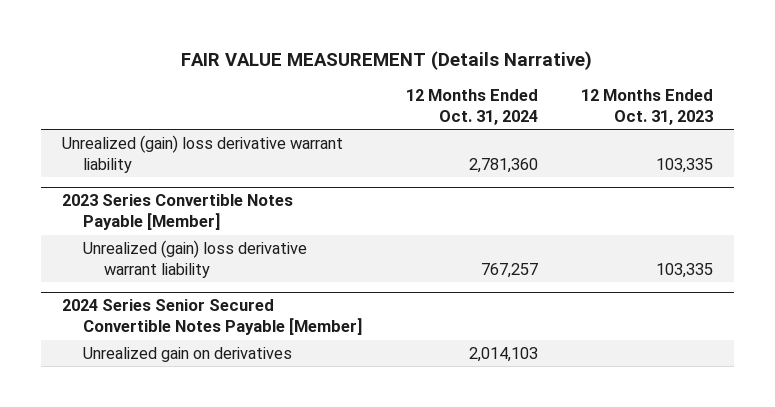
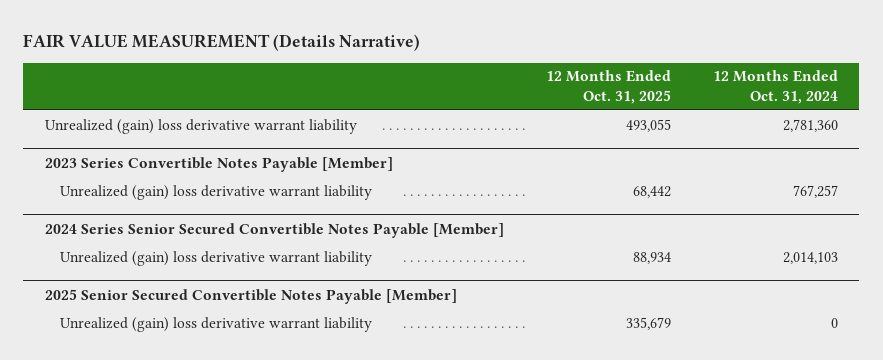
[580,89,713,126] 12 Months Ended Oct. 31, 2023 -> none
none -> [545,70,671,104] 12 Months Ended Oct. 31, 2025
[82,346,292,362] Unrealized gain on derivatives -> [59,250,372,266] Unrealized (gain) loss derivative warrant liability
none -> [44,288,457,304] 2025 Senior Secured Convertible Notes Payable [Member]
none -> [59,316,372,332] Unrealized (gain) loss derivative warrant liability

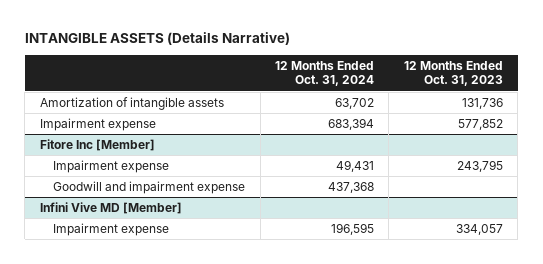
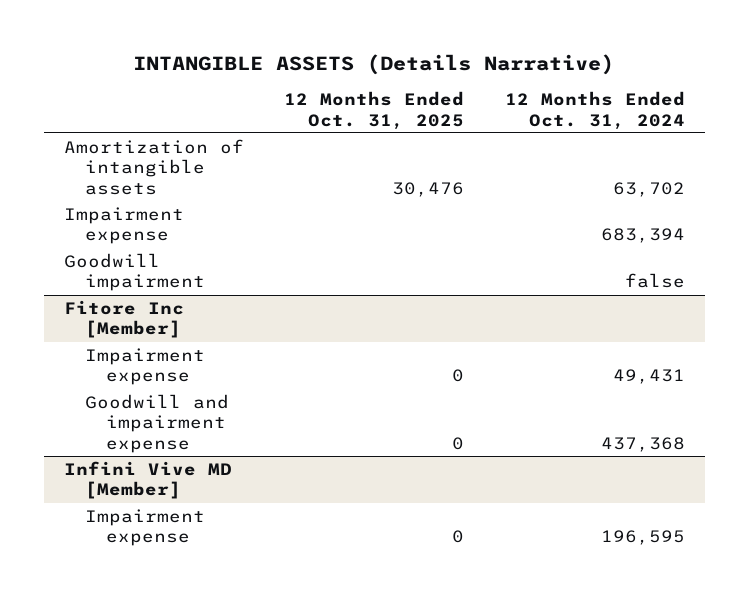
[403,60,503,87] 12 Months Ended Oct. 31, 2023 -> none
none -> [284,91,465,130] 12 Months Ended Oct. 31, 2025
none -> [64,252,206,292] Goodwill impairment

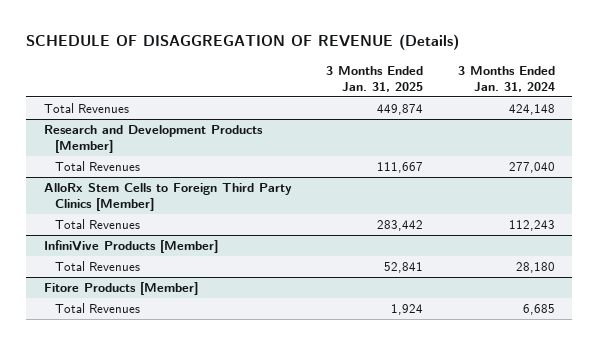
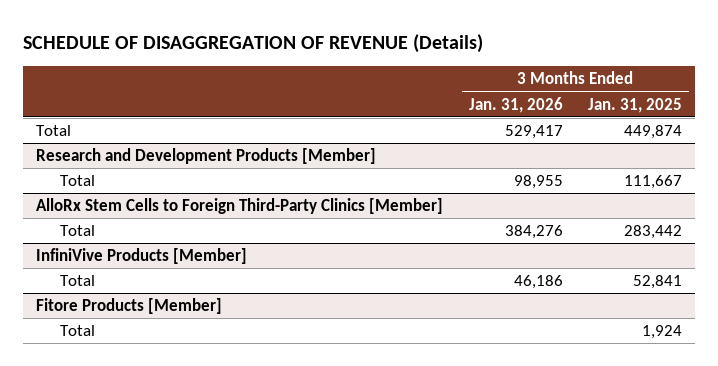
[457,65,555,92] 3 Months Ended Jan. 31, 2024 -> none
none -> [468,96,563,113] Jan. 31, 2026
[43,103,129,114] Total Revenues -> [35,125,71,137] Total
[54,161,140,172] Total Revenues -> [59,175,95,187] Total
[43,183,292,212] AlloRx Stem Cells to Foreign Third Party Clinics [Member] -> [35,198,443,215] AlloRx Stem Cells to Foreign Third-Party Clinics [Member]
[54,219,140,230] Total Revenues -> [59,225,95,237] Total
[54,261,140,272] Total Revenues -> [59,275,95,287] Total
[54,303,140,314] Total Revenues -> [59,325,95,337] Total

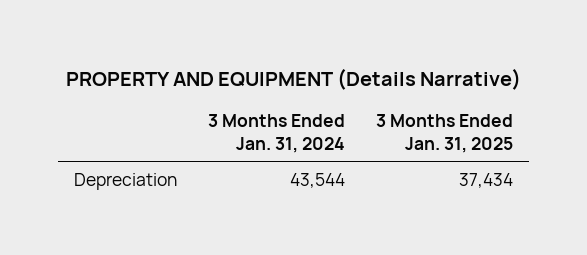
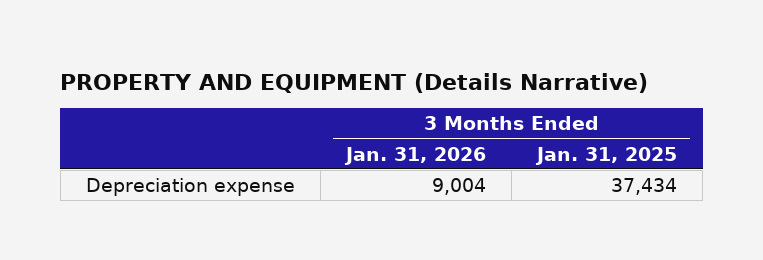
[208,114,346,154] 3 Months Ended Jan. 31, 2024 -> none
none -> [344,146,487,165] Jan. 31, 2026
[73,173,177,191] Depreciation -> [85,177,295,196] Depreciation expense

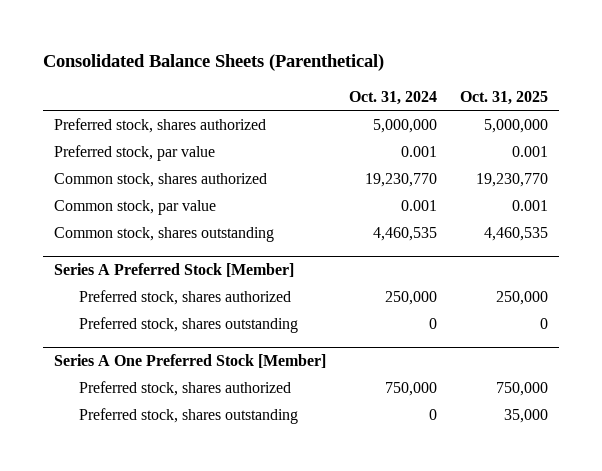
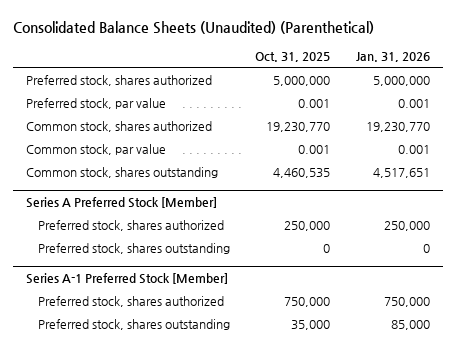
[42,54,384,72] Consolidated Balance Sheets (Parenthetical) -> [12,20,374,34] Consolidated Balance Sheets (Unaudited) (Parenthetical)
[348,90,437,105] Oct. 31, 2024 -> none
none -> [356,51,431,62] Jan. 31, 2026
[54,353,327,368] Series A One Preferred Stock [Member] -> [25,273,228,285] Series A-1 Preferred Stock [Member]

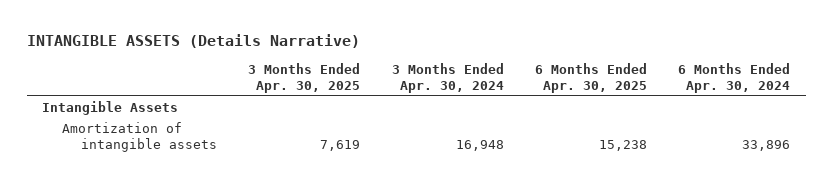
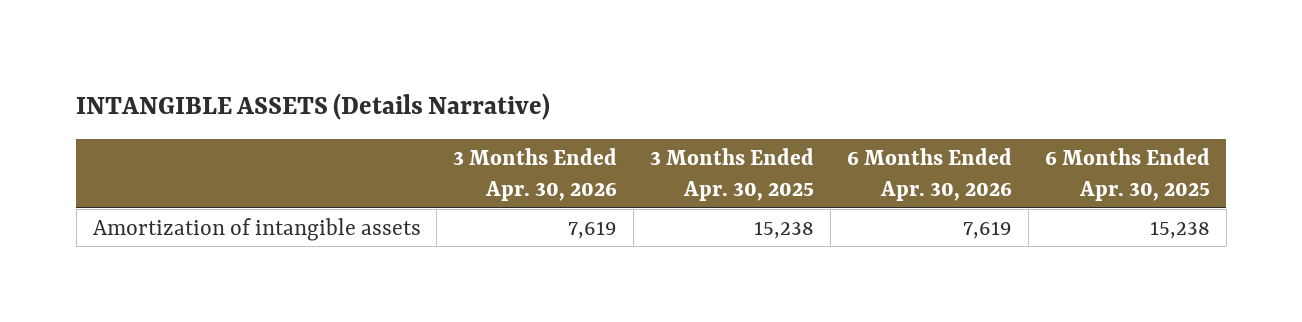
[391,63,504,93] 3 Months Ended Apr. 30, 2024 -> none
[678,63,791,93] 6 Months Ended Apr. 30, 2024 -> none
none -> [453,147,618,202] 3 Months Ended Apr. 30, 2026
none -> [846,147,1012,202] 6 Months Ended Apr. 30, 2026
[42,101,179,116] Intangible Assets -> none
[320,139,361,151] 7,619 -> [754,220,815,239] 15,238

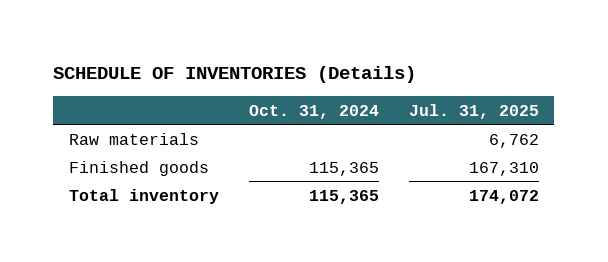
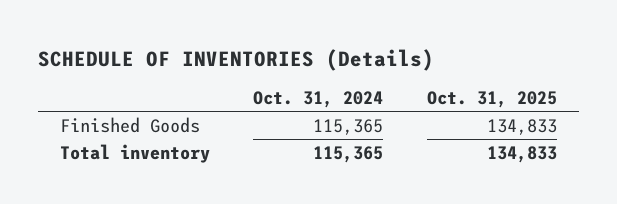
[409,103,540,119] Jul. 31, 2025 -> none
none -> [426,91,557,109] Oct. 31, 2025
[68,132,199,145] Raw materials -> none
[68,160,209,176] Finished goods -> [60,116,201,133] Finished Goods

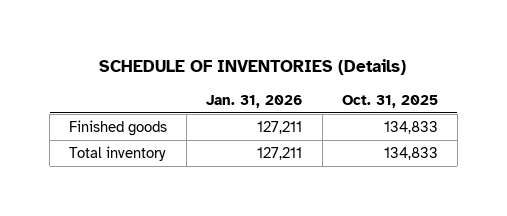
[253,91,384,109] Oct. 31, 2024 -> none
none -> [206,94,303,108] Jan. 31, 2026
[60,116,201,133] Finished Goods -> [69,119,168,136] Finished goods

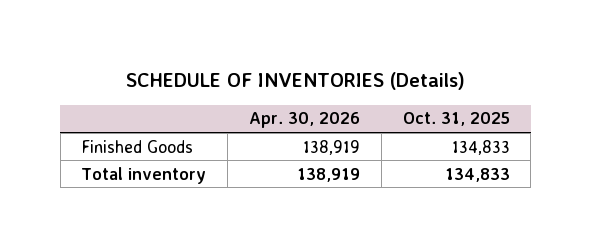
[206,94,303,108] Jan. 31, 2026 -> none
none -> [249,112,361,129] Apr. 30, 2026
[69,119,168,136] Finished goods -> [81,139,194,153] Finished Goods

